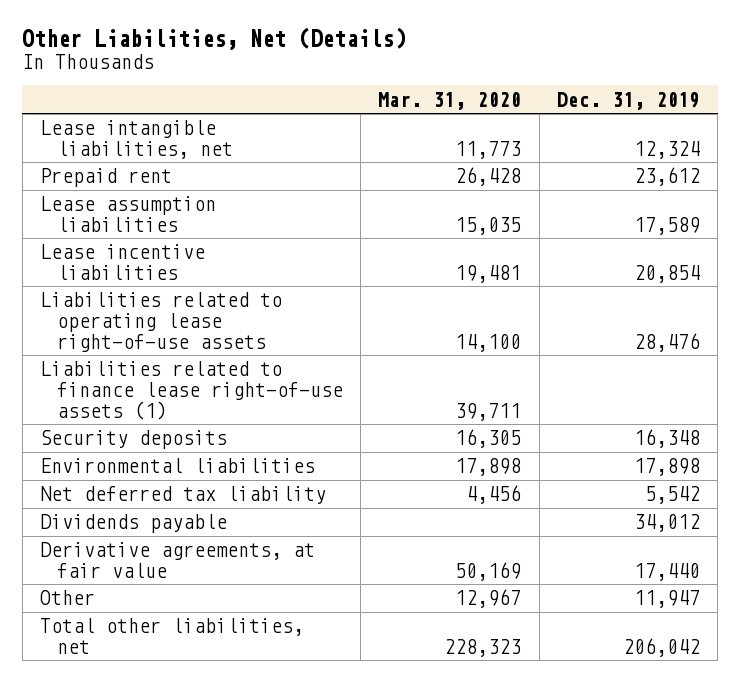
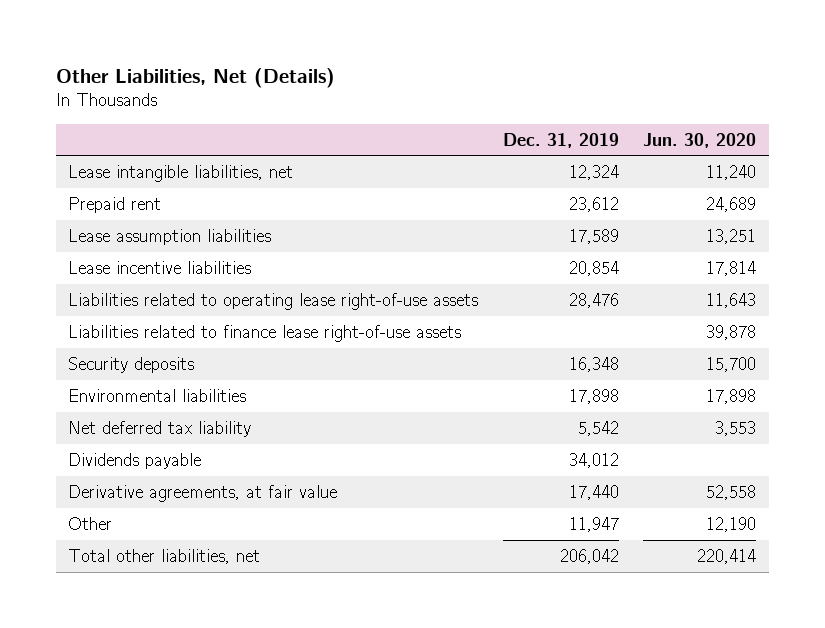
[378,91,522,110] Mar. 31, 2020 -> none
none -> [643,132,757,148] Jun. 30, 2020
[40,361,343,420] Liabilities related to finance lease right-of-use assets (1) -> [68,324,462,342] Liabilities related to finance lease right-of-use assets

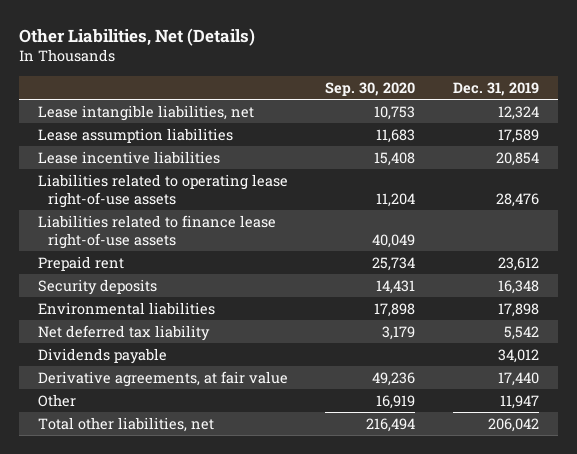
[643,132,757,148] Jun. 30, 2020 -> none
none -> [325,81,416,96] Sep. 30, 2020
[68,196,162,213] Prepaid rent -> [37,255,124,271] Prepaid rent

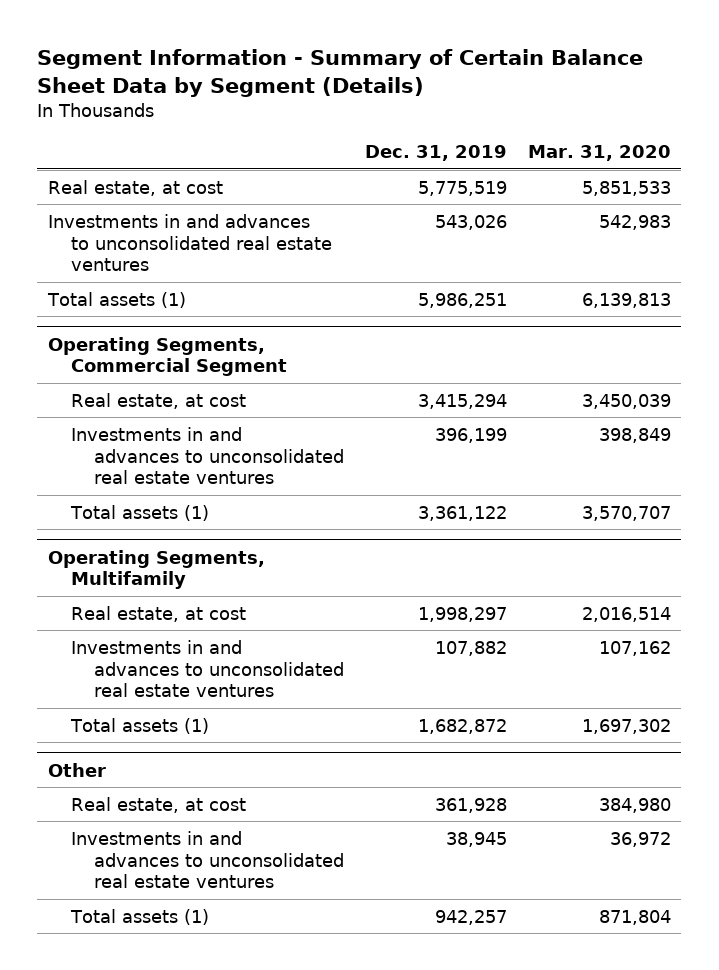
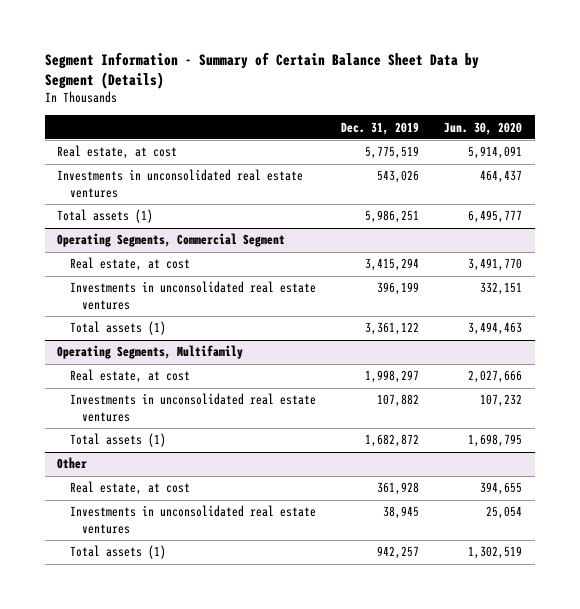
[527,145,671,162] Mar. 31, 2020 -> none
none -> [444,121,523,135] Jun. 30, 2020
[47,213,332,272] Investments in and advances to unconsolidated real estate ventures -> [57,169,304,199] Investments in unconsolidated real estate ventures
[70,426,344,485] Investments in and advances to unconsolidated real estate ventures -> [69,281,316,311] Investments in unconsolidated real estate ventures
[70,639,344,698] Investments in and advances to unconsolidated real estate ventures -> [69,393,316,423] Investments in unconsolidated real estate ventures
[70,830,344,889] Investments in and advances to unconsolidated real estate ventures -> [69,505,316,535] Investments in unconsolidated real estate ventures

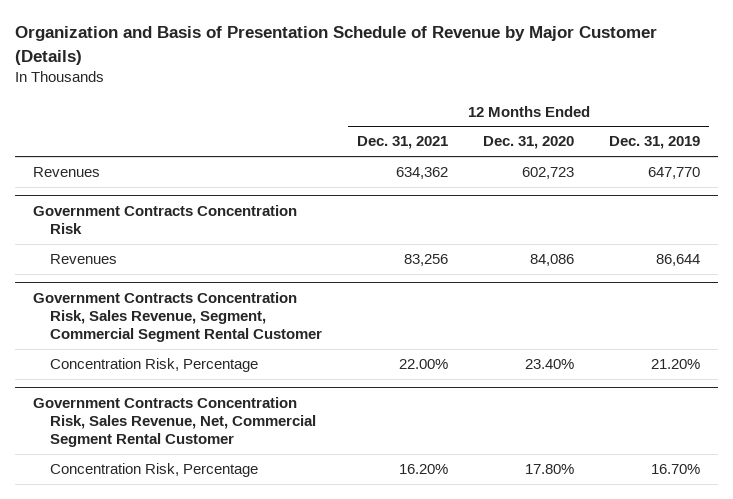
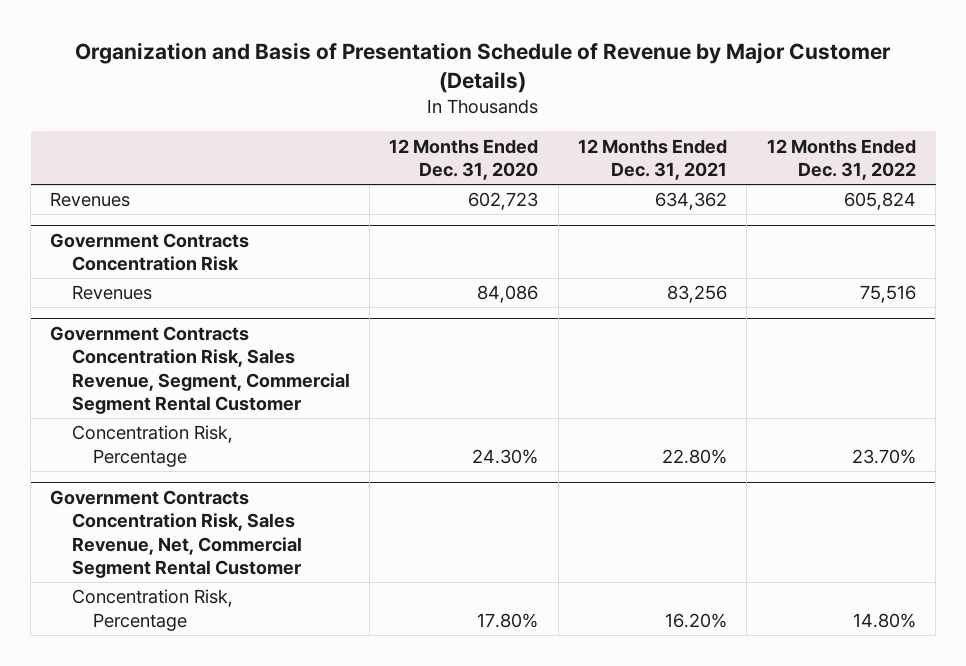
[609,136,701,150] Dec. 31, 2019 -> none
none -> [766,138,916,181] 12 Months Ended Dec. 31, 2022
[399,359,449,370] 22.00% -> [662,448,728,464] 22.80%
[525,359,575,370] 23.40% -> [472,448,539,464] 24.30%

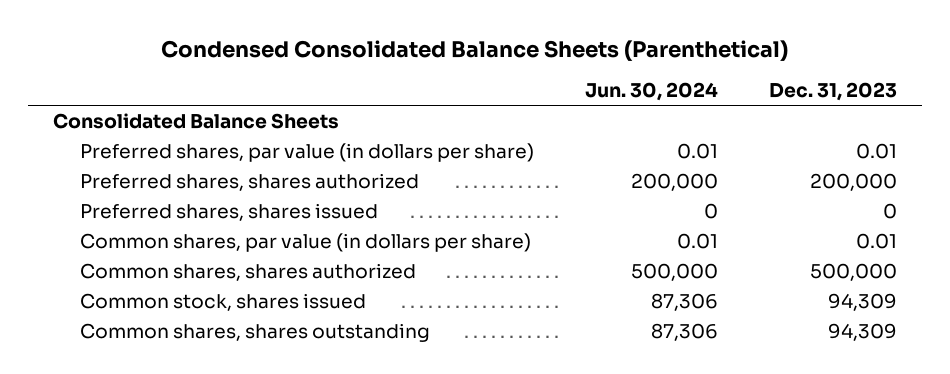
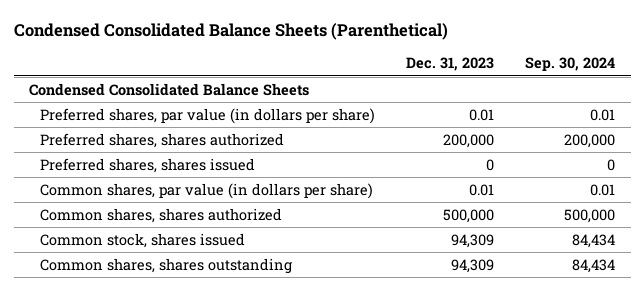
[584,82,718,102] Jun. 30, 2024 -> none
none -> [525,57,616,72] Sep. 30, 2024
[53,112,340,129] Consolidated Balance Sheets -> [29,82,310,96] Condensed Consolidated Balance Sheets

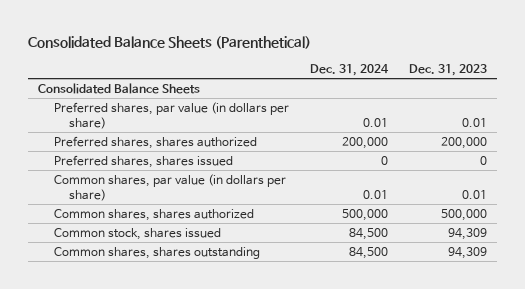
[13,23,448,41] Condensed Consolidated Balance Sheets (Parenthetical) -> [28,35,312,49] Consolidated Balance Sheets (Parenthetical)
[525,57,616,72] Sep. 30, 2024 -> none
none -> [309,64,389,77] Dec. 31, 2024
[29,82,310,96] Condensed Consolidated Balance Sheets -> [38,82,201,94] Consolidated Balance Sheets

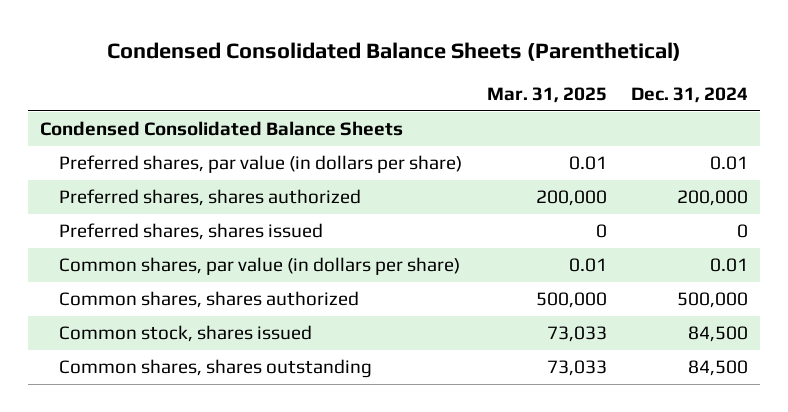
[28,35,312,49] Consolidated Balance Sheets (Parenthetical) -> [107,41,682,61] Condensed Consolidated Balance Sheets (Parenthetical)
[408,64,487,77] Dec. 31, 2023 -> none
none -> [486,86,607,103] Mar. 31, 2025
[38,82,201,94] Consolidated Balance Sheets -> [39,121,403,137] Condensed Consolidated Balance Sheets

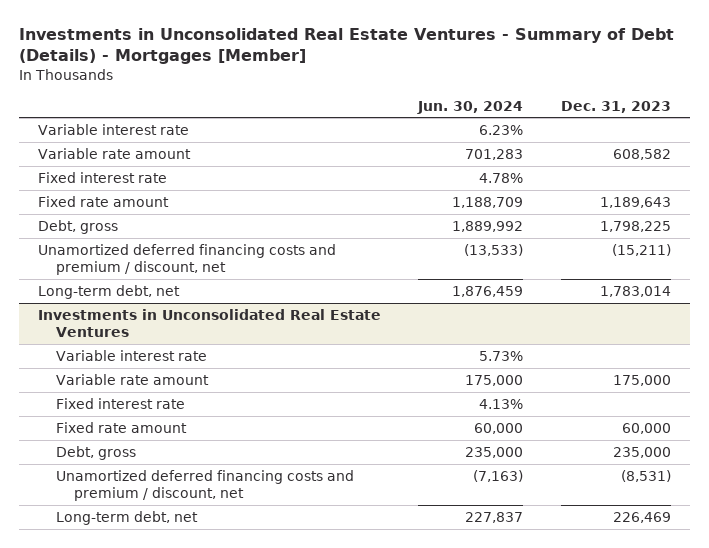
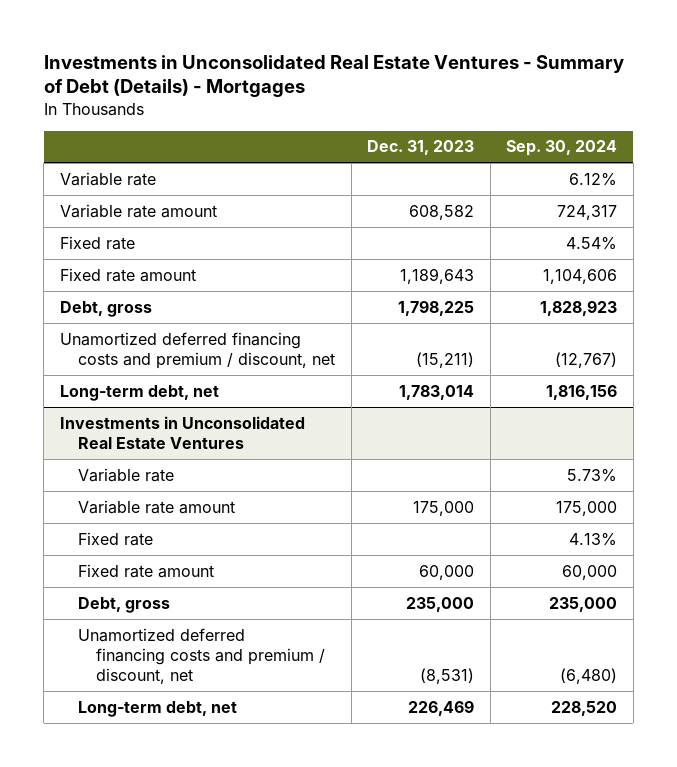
[18,28,674,65] Investments in Unconsolidated Real Estate Ventures - Summary of Debt (Details) - Mortgages [Member] -> [43,54,624,98] Investments in Unconsolidated Real Estate Ventures - Summary of Debt (Details) - Mortgages
[417,100,524,114] Jun. 30, 2024 -> none
none -> [506,140,618,157] Sep. 30, 2024
[37,123,189,135] Variable interest rate -> [59,171,156,186] Variable rate
[37,171,167,183] Fixed interest rate -> [59,235,135,250] Fixed rate
[55,349,207,361] Variable interest rate -> [77,467,174,482] Variable rate
[55,397,185,409] Fixed interest rate -> [77,531,153,546] Fixed rate

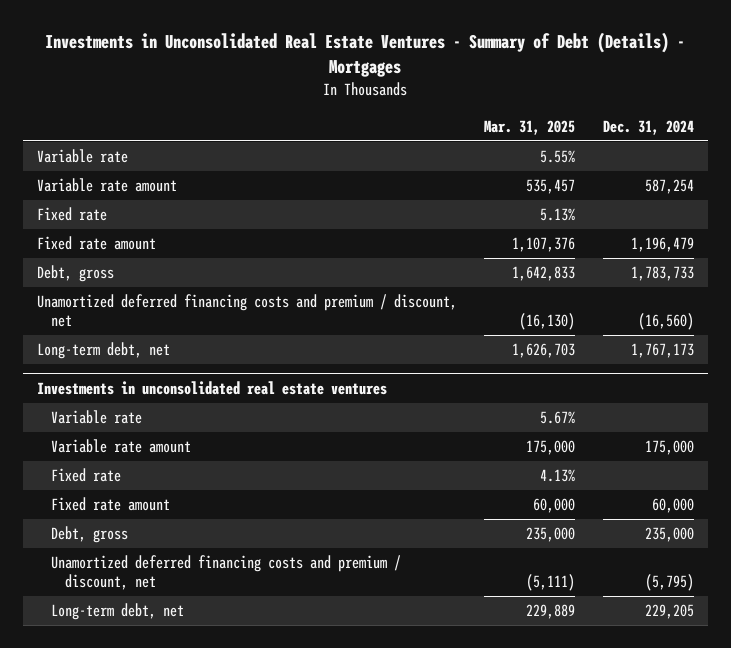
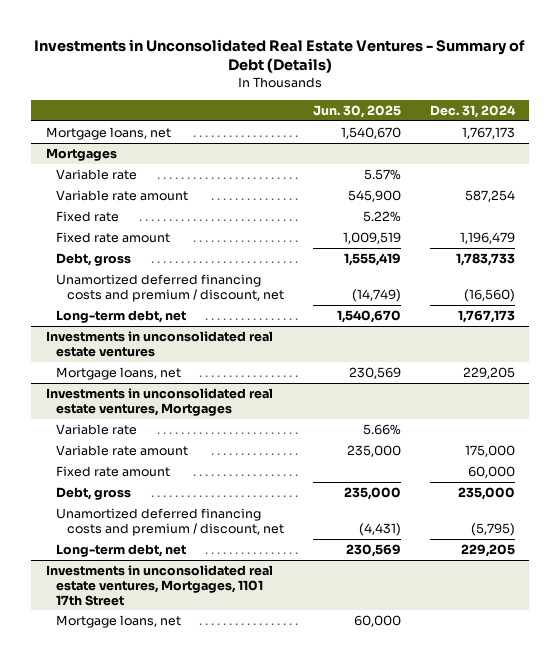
[45,32,686,78] Investments in Unconsolidated Real Estate Ventures - Summary of Debt (Details) - Mortgages -> [34,38,526,74] Investments in Unconsolidated Real Estate Ventures - Summary of Debt (Details)
[484,119,576,135] Mar. 31, 2025 -> none
none -> [312,104,401,118] Jun. 30, 2025
none -> [45,126,171,140] Mortgage loans, net
none -> [45,147,117,161] Mortgages
none -> [56,366,182,380] Mortgage loans, net
none -> [45,387,273,416] Investments in unconsolidated real estate ventures, Mortgages
[50,468,121,483] Fixed rate -> none
none -> [45,564,273,606] Investments in unconsolidated real estate ventures, Mortgages, 1101 17th Street
none -> [56,614,182,628] Mortgage loans, net

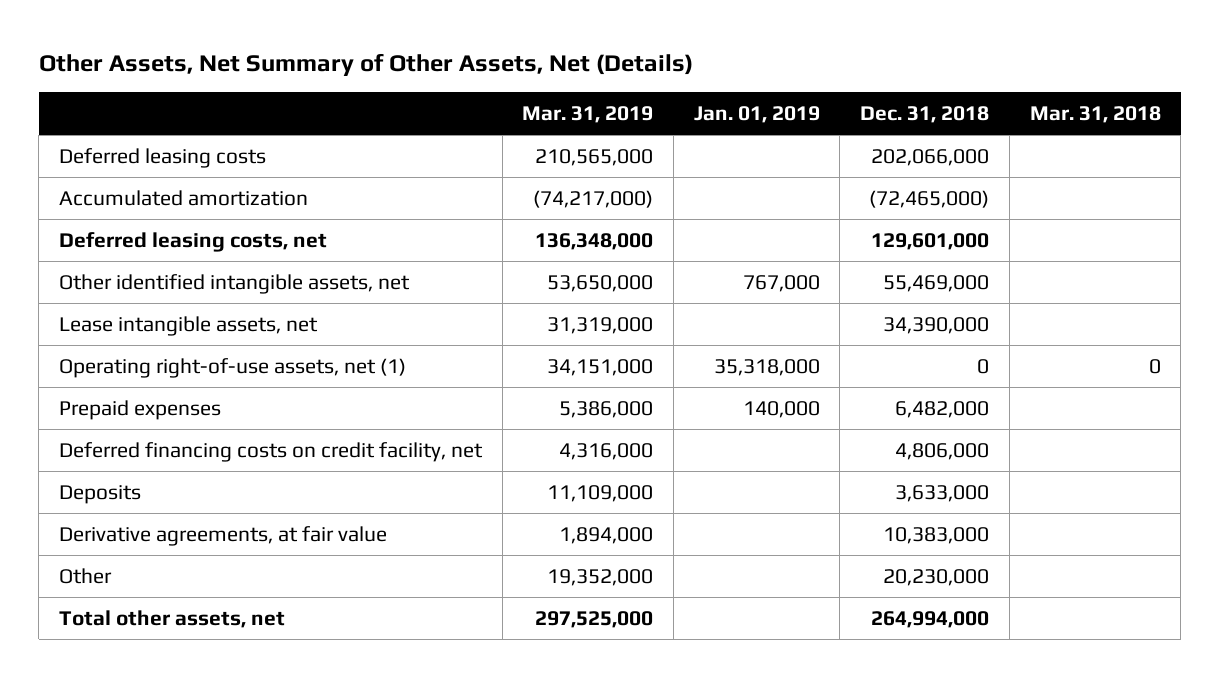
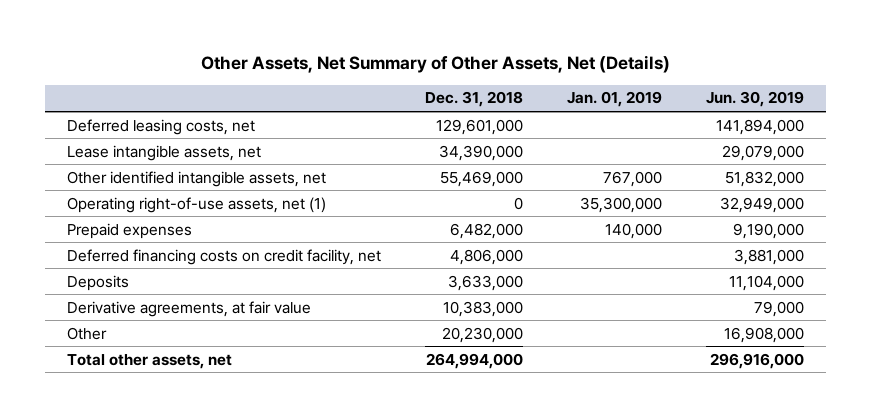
[522,105,654,123] Mar. 31, 2019 -> none
[1029,105,1161,123] Mar. 31, 2018 -> none
none -> [706,91,805,108] Jun. 30, 2019
[58,148,266,169] Deferred leasing costs -> none
[58,190,308,207] Accumulated amortization -> none
[58,274,410,295] Other identified intangible assets, net -> [67,170,327,187] Other identified intangible assets, net
[713,359,820,377] 35,318,000 -> [580,196,663,213] 35,300,000

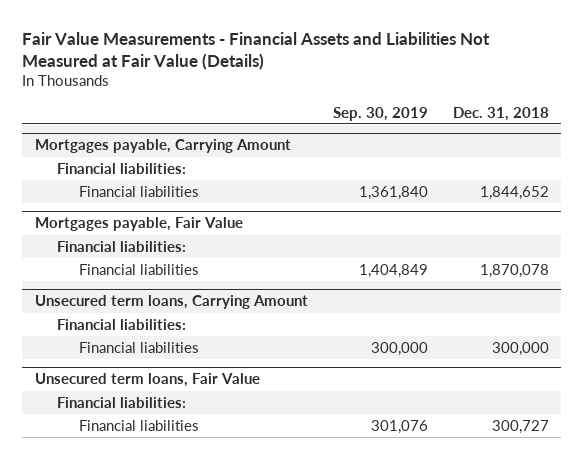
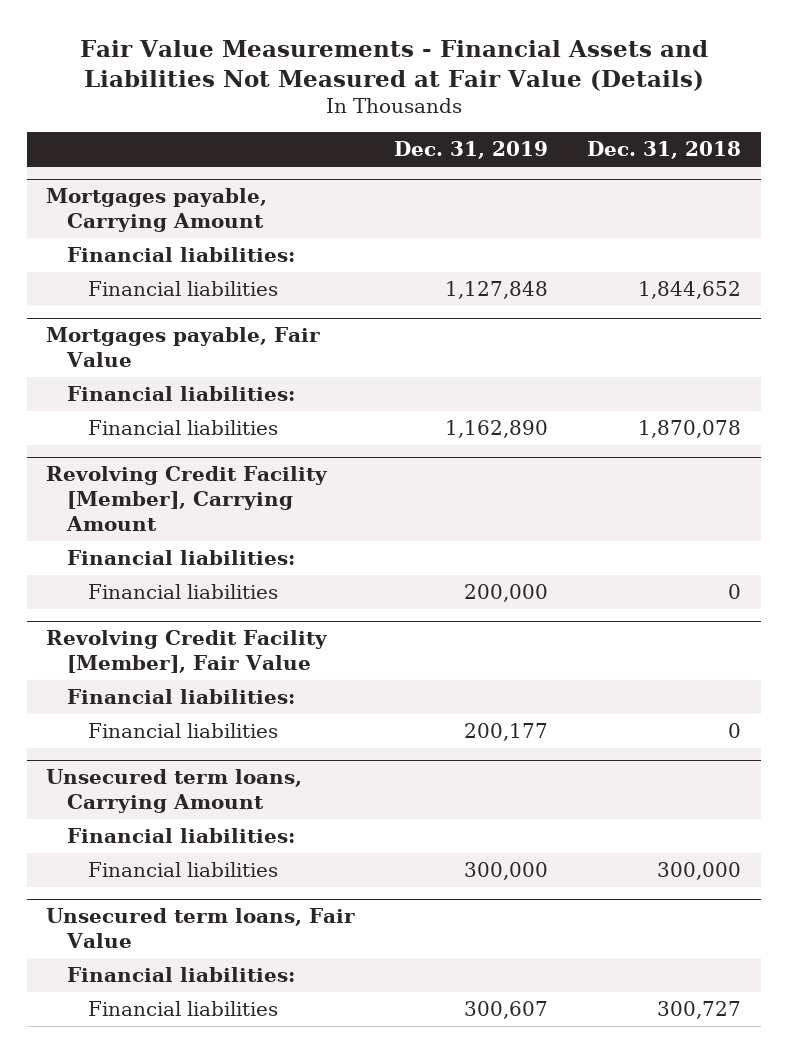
[332,106,428,121] Sep. 30, 2019 -> none
none -> [394,141,549,160] Dec. 31, 2019
none -> [46,466,329,532] Revolving Credit Facility [Member], Carrying Amount
none -> [67,550,296,566] Financial liabilities:
none -> [87,584,278,600] Financial liabilities
none -> [46,630,329,674] Revolving Credit Facility [Member], Fair Value
none -> [67,689,296,705] Financial liabilities:
none -> [87,723,278,739] Financial liabilities

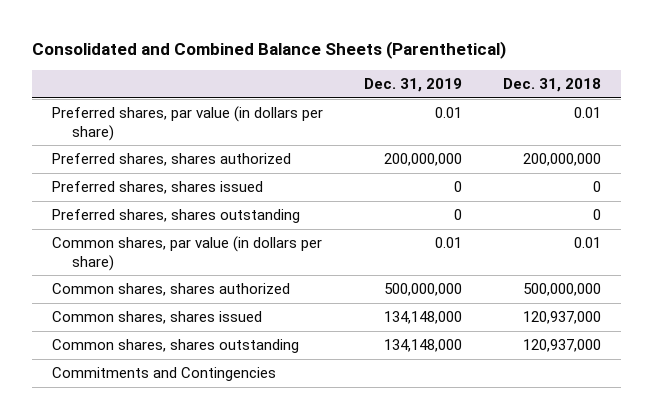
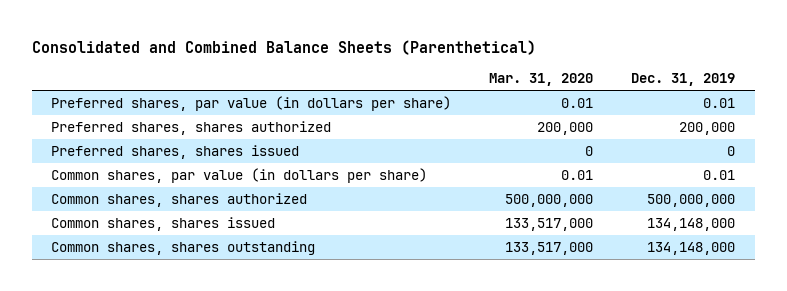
[502,77,601,92] Dec. 31, 2018 -> none
none -> [489,72,594,86] Mar. 31, 2020
[383,153,462,167] 200,000,000 -> [679,122,736,136] 200,000
[52,209,301,224] Preferred shares, shares outstanding -> none
[52,367,277,382] Commitments and Contingencies -> none

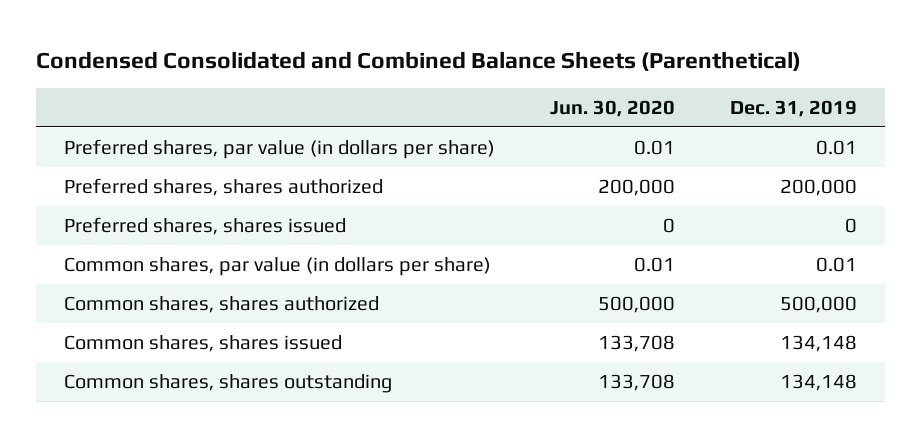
[32,39,537,55] Consolidated and Combined Balance Sheets (Parenthetical) -> [36,50,802,71] Condensed Consolidated and Combined Balance Sheets (Parenthetical)
[489,72,594,86] Mar. 31, 2020 -> none
none -> [550,99,676,117] Jun. 30, 2020
[647,194,736,208] 500,000,000 -> [780,296,858,314] 500,000
[647,218,736,232] 134,148,000 -> [780,335,858,353] 134,148
[647,242,736,256] 134,148,000 -> [780,374,858,392] 134,148

